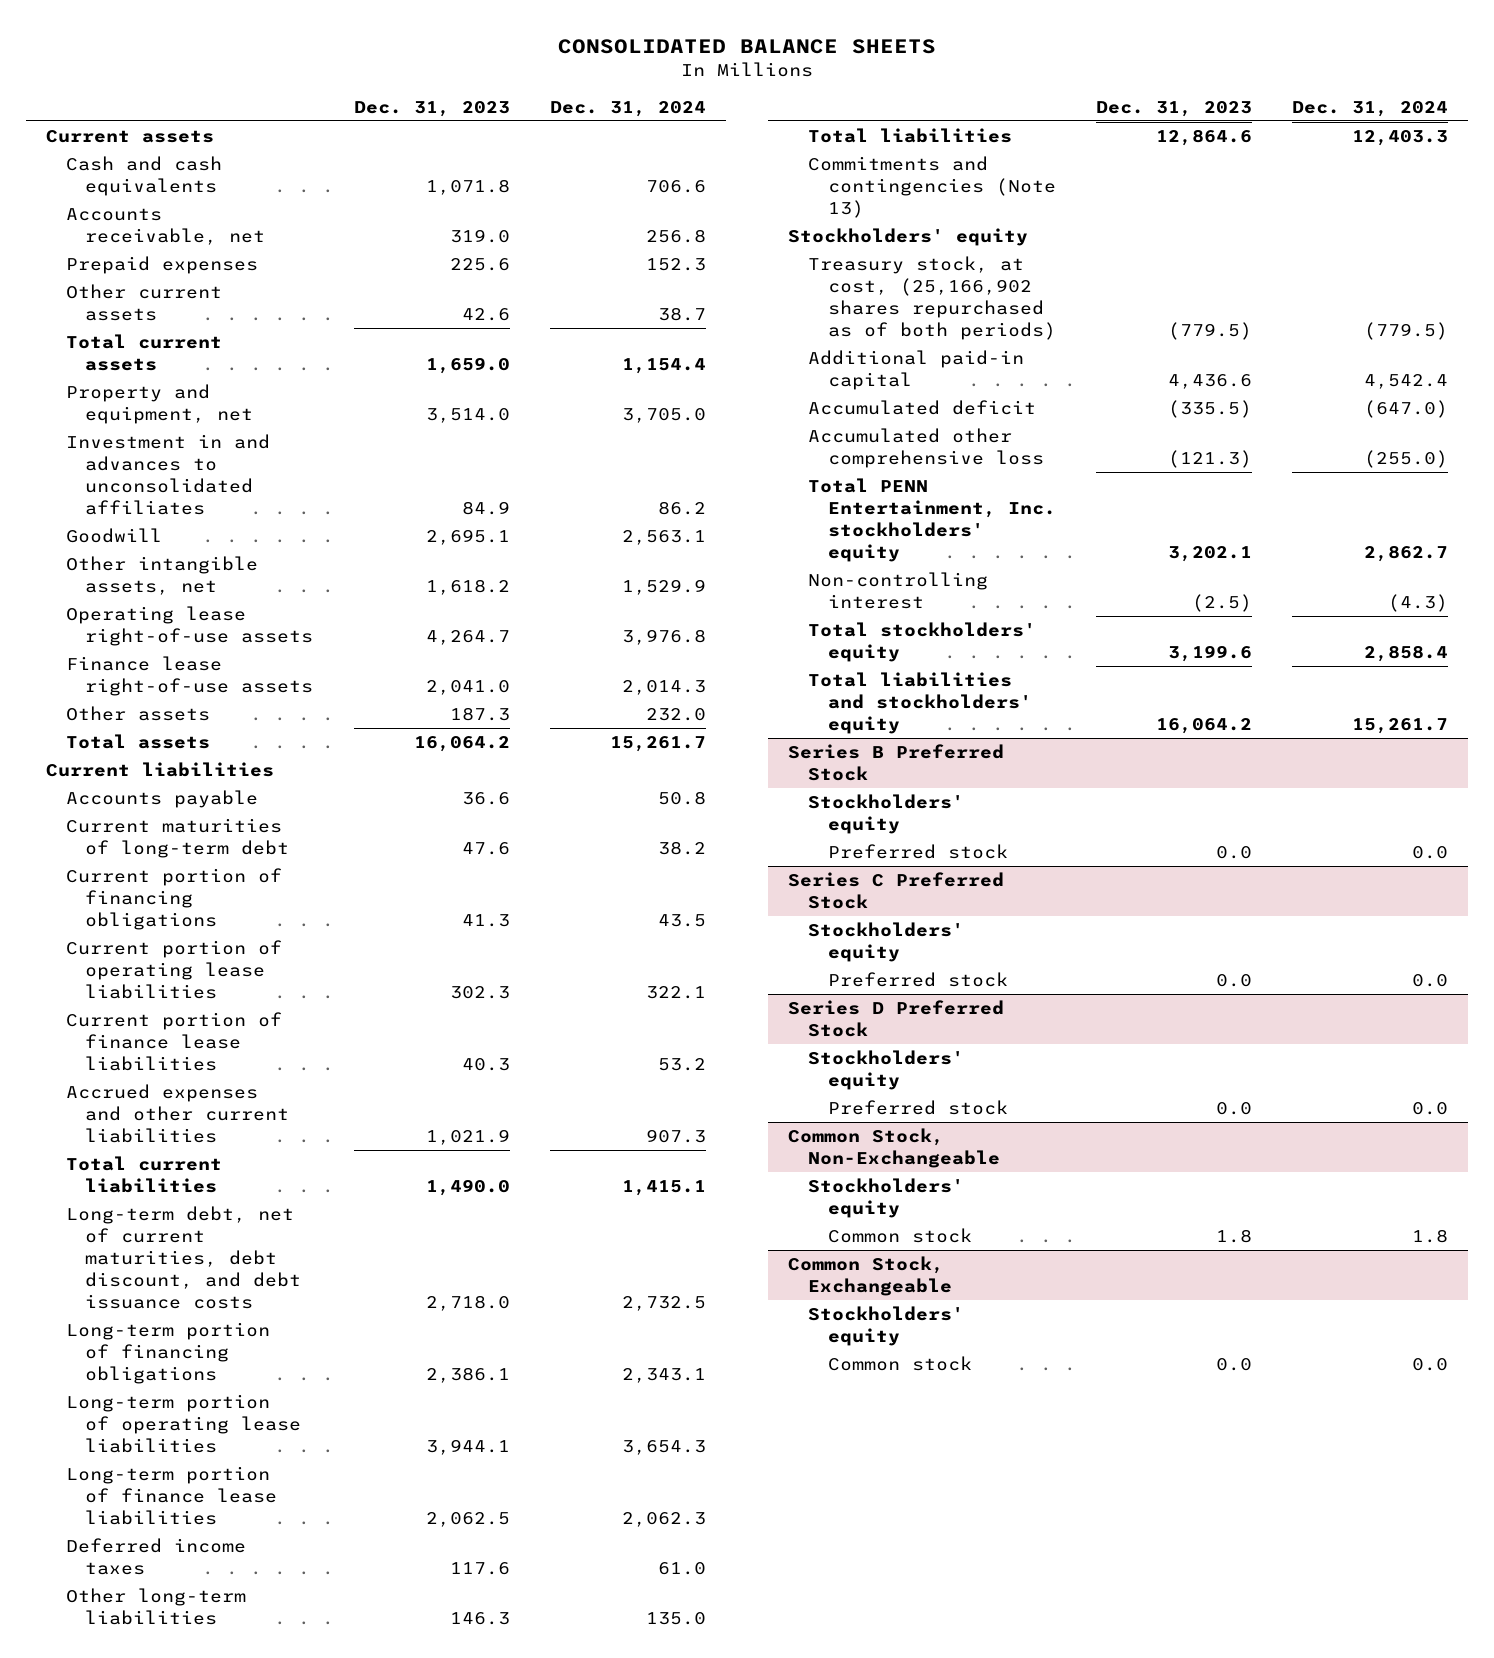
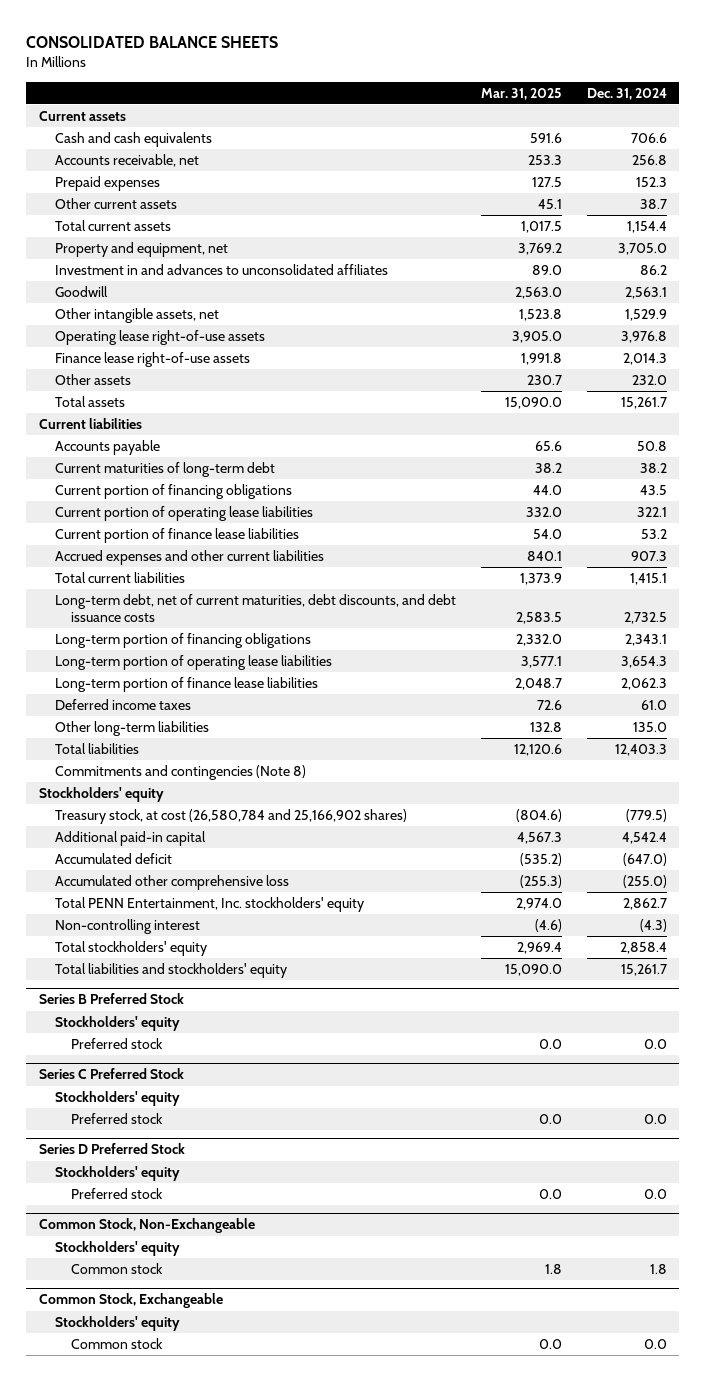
[353,100,510,117] Dec. 31, 2023 -> none
none -> [481,87,563,100] Mar. 31, 2025
[65,1205,302,1309] Long-term debt, net of current maturities, debt discount, and debt issuance costs -> [55,594,457,622] Long-term debt, net of current maturities, debt discounts, and debt issuance costs
[808,155,1056,218] Commitments and contingencies (Note 13) -> [55,765,307,781] Commitments and contingencies (Note 8)
[808,255,1056,340] Treasury stock, at cost, (25,166,902 shares repurchased as of both periods) -> [55,809,408,825] Treasury stock, at cost (26,580,784 and 25,166,902 shares)

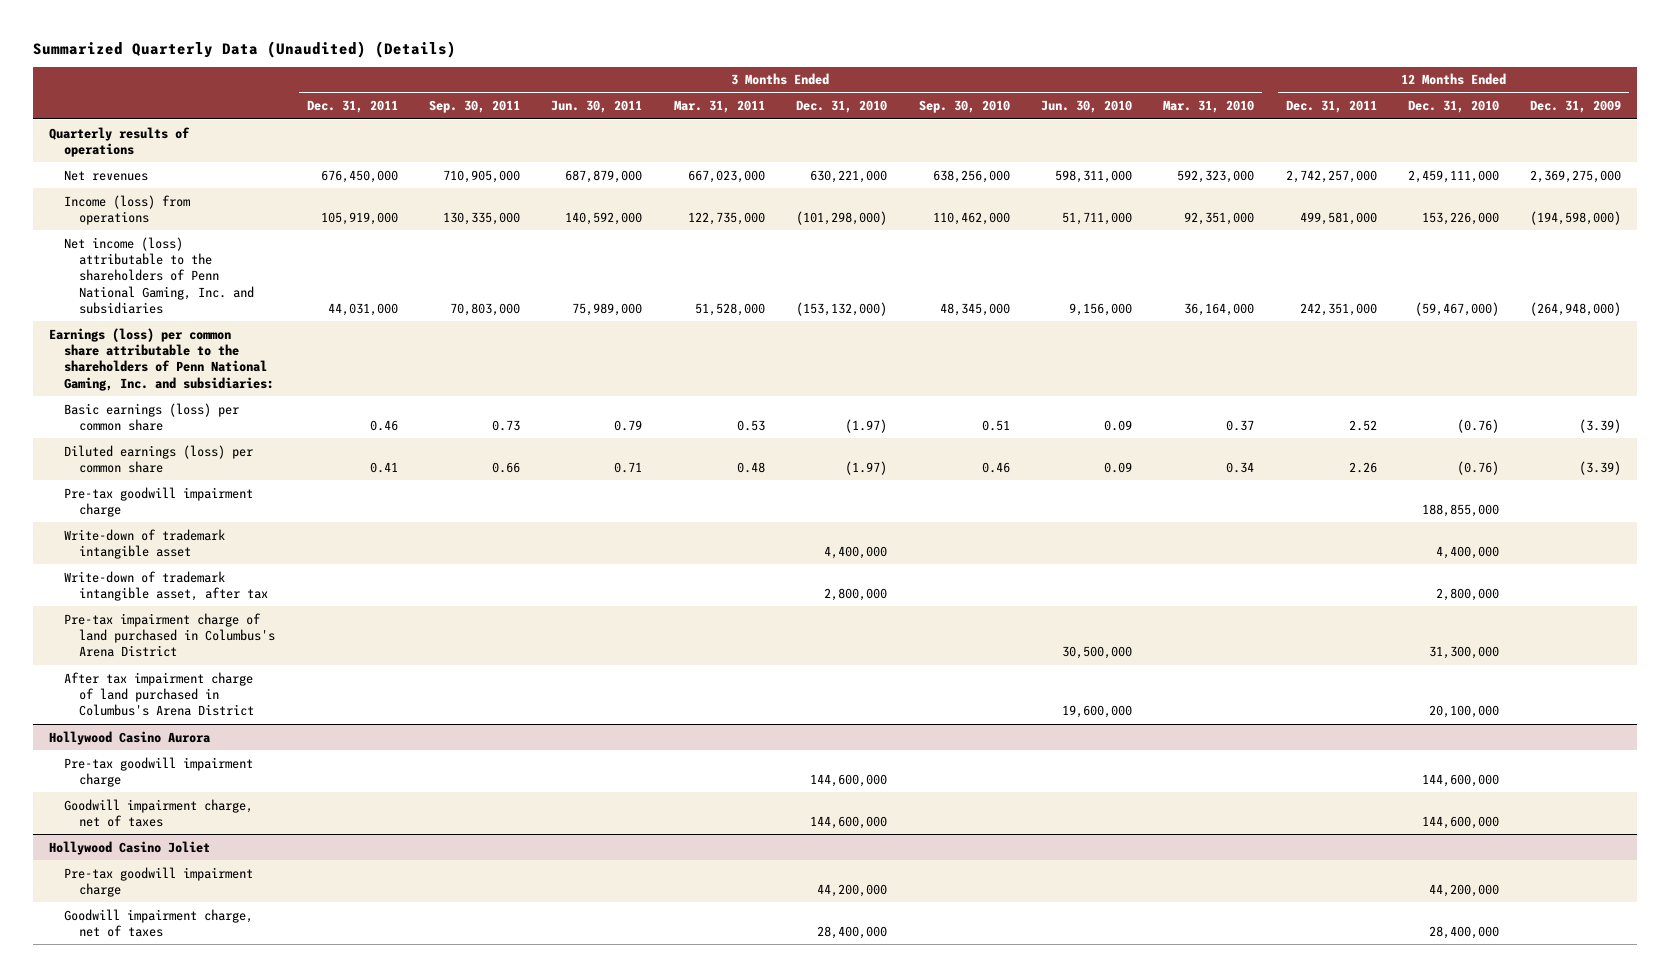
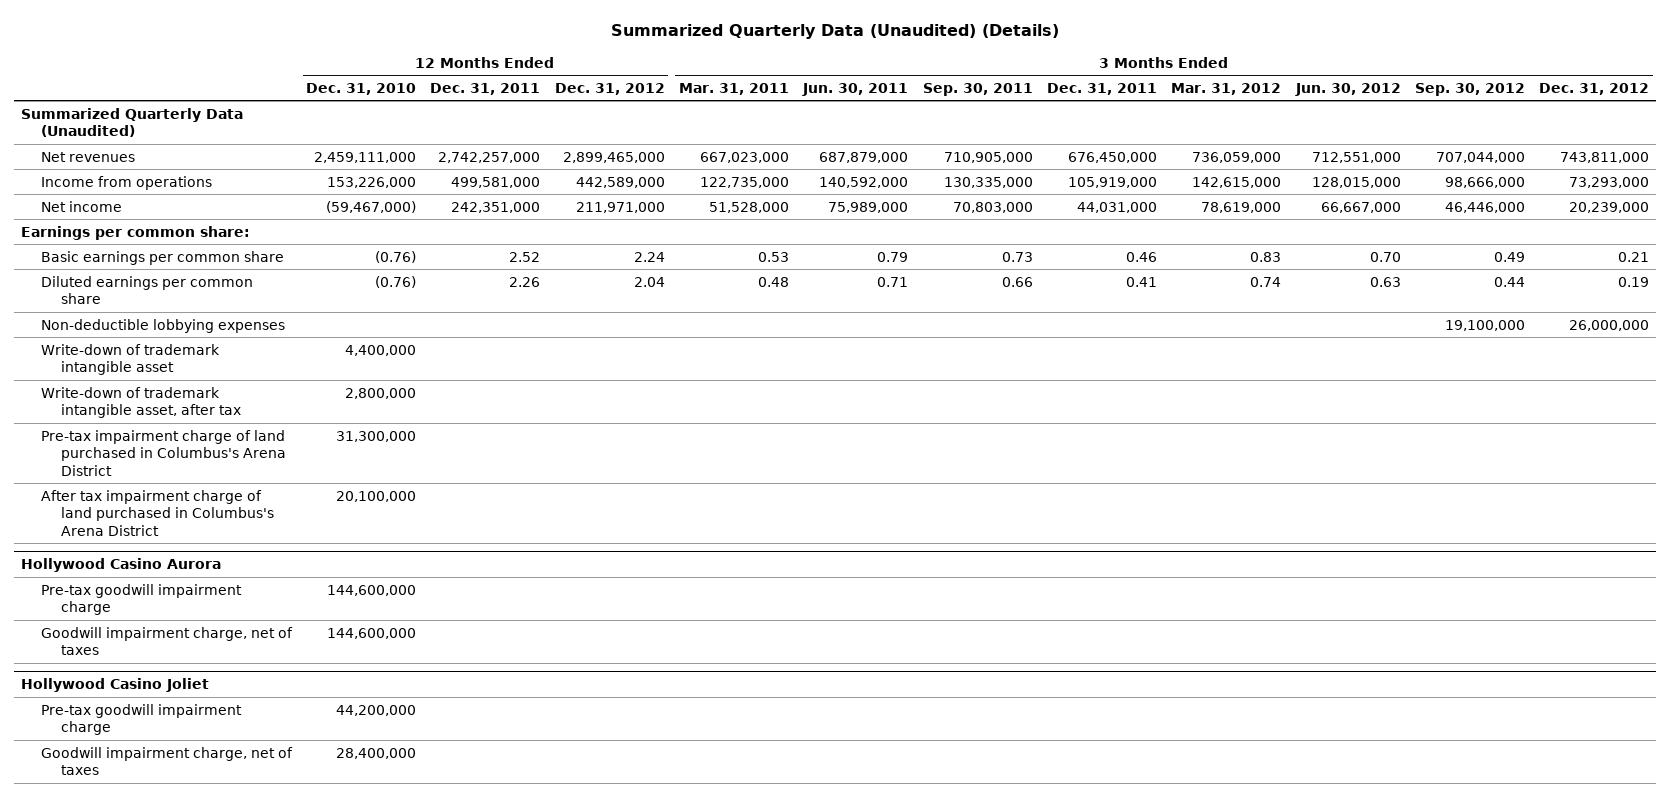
[796,100,888,114] Dec. 31, 2010 -> none
[918,100,1010,114] Sep. 30, 2010 -> none
[1040,100,1132,114] Jun. 30, 2010 -> none
[1163,100,1255,114] Mar. 31, 2010 -> none
[1530,100,1622,114] Dec. 31, 2009 -> none
none -> [554,82,665,95] Dec. 31, 2012
none -> [1171,82,1282,95] Mar. 31, 2012
none -> [1294,82,1401,96] Jun. 30, 2012
none -> [1414,82,1525,96] Sep. 30, 2012
none -> [1539,82,1650,95] Dec. 31, 2012
[48,126,190,157] Quarterly results of operations -> none
none -> [21,107,244,138] Summarized Quarterly Data (Unaudited)
[64,486,254,517] Pre-tax goodwill impairment charge -> none
[64,194,191,225] Income (loss) from operations -> [40,175,212,190] Income from operations
[64,236,255,314] Net income (loss) attributable to the shareholders of Penn National Gaming, Inc. and subsidiaries -> [40,200,122,212] Net income
[48,327,275,391] Earnings (loss) per common share attributable to the shareholders of Penn National Gaming, Inc. and subsidiaries: -> [21,225,251,240] Earnings per common share:
[64,402,240,431] Basic earnings (loss) per common share -> [40,250,284,265] Basic earnings per common share
[64,444,254,473] Diluted earnings (loss) per common share -> [40,275,253,305] Diluted earnings per common share
none -> [40,318,285,333] Non-deductible lobbying expenses

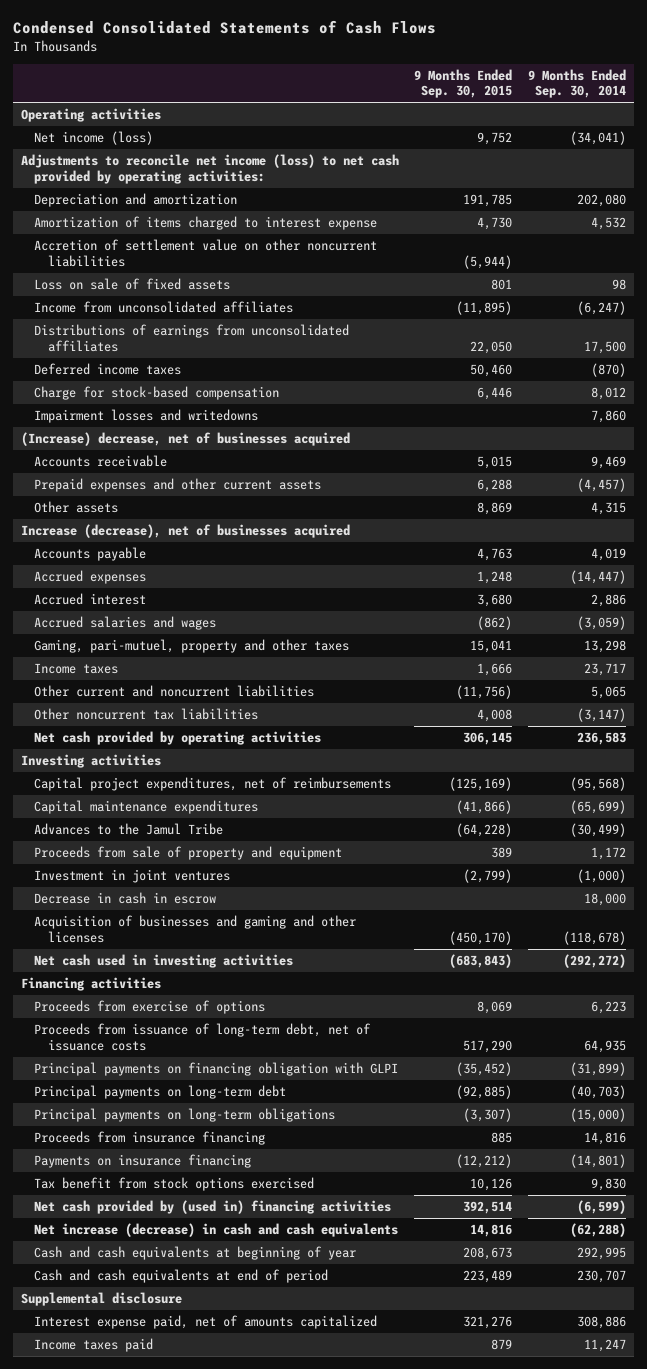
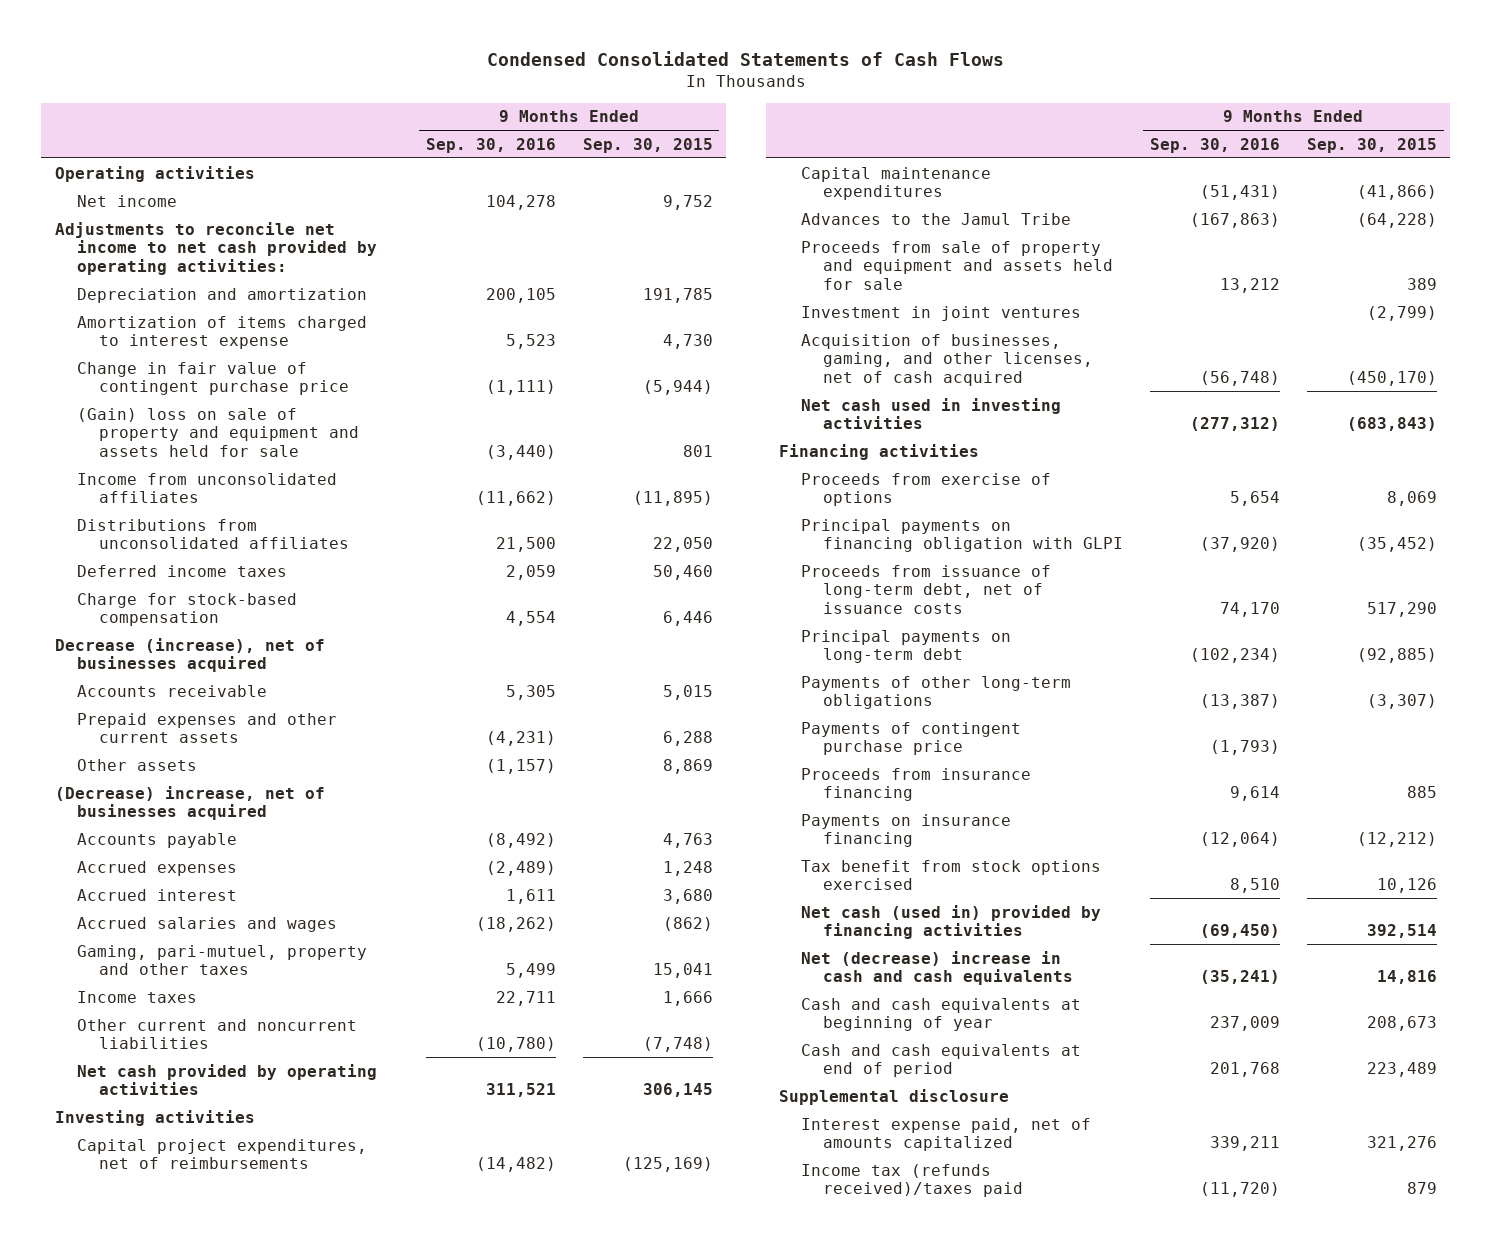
[527,68,626,99] 9 Months Ended Sep. 30, 2014 -> none
none -> [425,137,556,153] Sep. 30, 2016
[34,131,154,146] Net income (loss) -> [76,194,177,207] Net income
[20,154,399,184] Adjustments to reconcile net income (loss) to net cash provided by operating activities: -> [54,221,377,275] Adjustments to reconcile net income to net cash provided by operating activities:
[34,239,378,267] Accretion of settlement value on other noncurrent liabilities -> [76,361,349,396] Change in fair value of contingent purchase price
[34,278,231,291] Loss on sale of fixed assets -> [76,407,359,457] (Gain) loss on sale of property and equipment and assets held for sale
[34,324,350,352] Distributions of earnings from unconsolidated affiliates -> [76,518,349,550] Distributions from unconsolidated affiliates
[34,409,259,424] Impairment losses and writedowns -> none
[20,432,350,447] (Increase) decrease, net of businesses acquired -> [54,637,325,673] Decrease (increase), net of businesses acquired
[20,524,350,539] Increase (decrease), net of businesses acquired -> [54,785,325,821] (Decrease) increase, net of businesses acquired
[34,708,259,721] Other noncurrent tax liabilities -> none
[456,685,513,700] (11,756) -> [642,1037,713,1053] (7,748)
[34,846,343,861] Proceeds from sale of property and equipment -> [800,240,1113,290] Proceeds from sale of property and equipment and assets held for sale
[34,892,217,905] Decrease in cash in escrow -> none
[34,915,357,943] Acquisition of businesses and gaming and other licenses -> [800,333,1093,386] Acquisition of businesses, gaming, and other licenses, net of cash acquired
[34,1023,372,1051] Proceeds from issuance of long-term debt, net of issuance costs -> [800,564,1051,614] Proceeds from issuance of long-term debt, net of issuance costs
[34,1108,336,1123] Principal payments on long-term obligations -> [800,675,1071,710] Payments of other long-term obligations
none -> [800,721,1021,756] Payments of contingent purchase price
[34,1200,392,1215] Net cash provided by (used in) financing activities -> [800,904,1101,940] Net cash (used in) provided by financing activities
[34,1223,399,1238] Net increase (decrease) in cash and cash equivalents -> [800,950,1073,986] Net (decrease) increase in cash and cash equivalents
[34,1338,154,1353] Income taxes paid -> [800,1163,1023,1198] Income tax (refunds received)/taxes paid

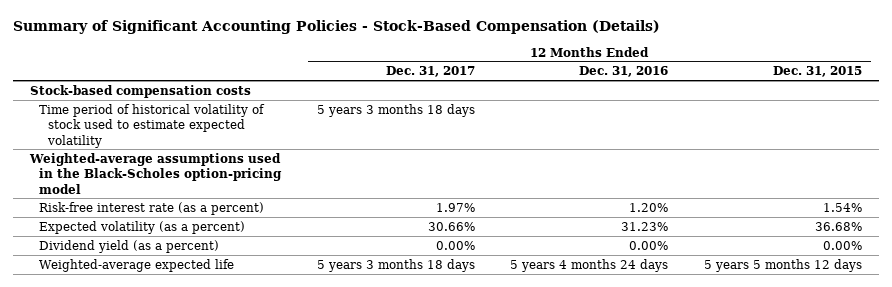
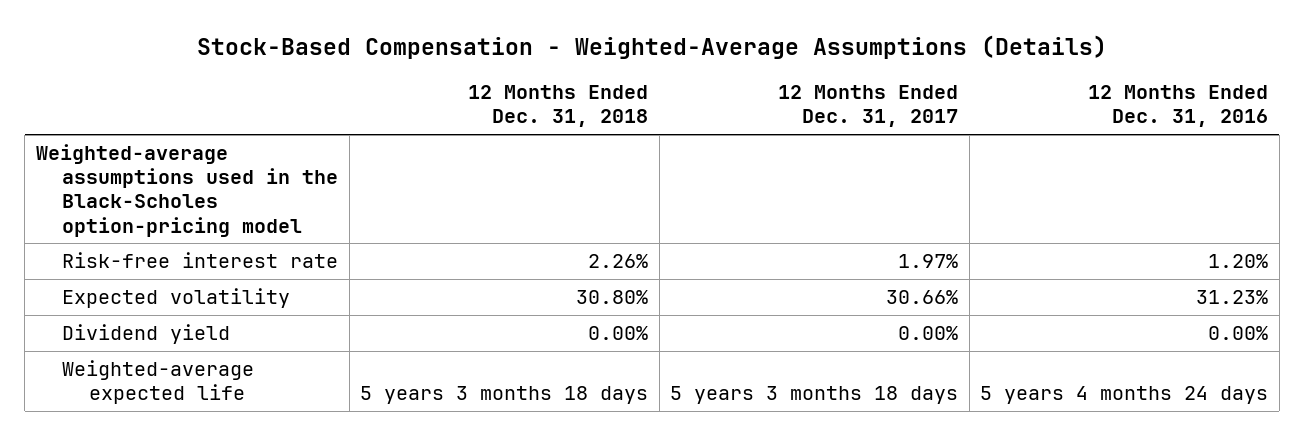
[12,20,660,35] Summary of Significant Accounting Policies - Stock-Based Compensation (Details) -> [196,34,1107,59] Stock-Based Compensation - Weighted-Average Assumptions (Details)
[772,66,862,78] Dec. 31, 2015 -> none
none -> [468,85,649,128] 12 Months Ended Dec. 31, 2018
[30,84,252,98] Stock-based compensation costs -> none
[38,103,265,148] Time period of historical volatility of stock used to estimate expected volatility -> none
[38,201,264,215] Risk-free interest rate (as a percent) -> [62,251,339,268] Risk-free interest rate
[38,220,245,234] Expected volatility (as a percent) -> [62,287,291,308] Expected volatility
[38,239,219,253] Dividend yield (as a percent) -> [62,323,231,344] Dividend yield

